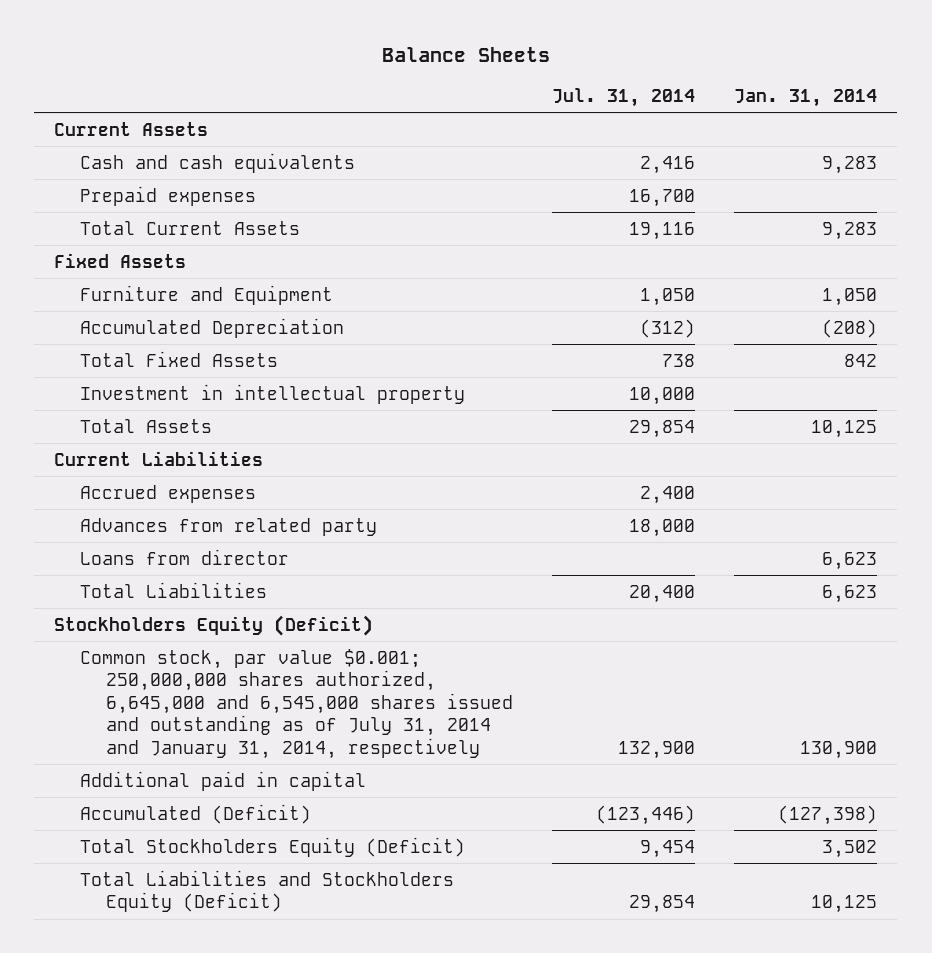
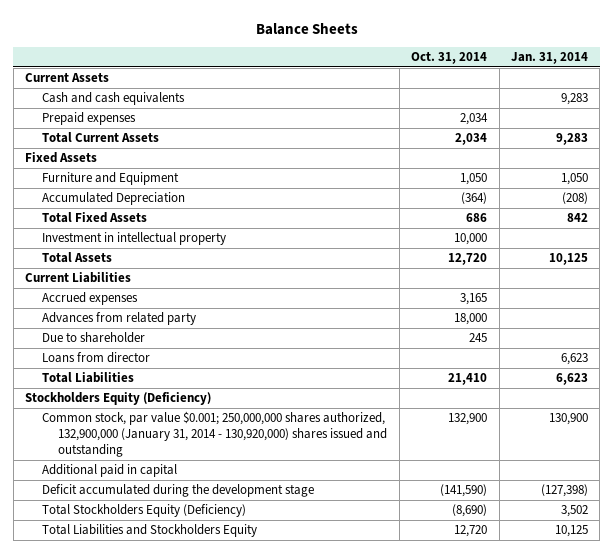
[552,87,696,107] Jul. 31, 2014 -> none
none -> [411,52,488,65] Oct. 31, 2014
none -> [41,332,145,344] Due to shareholder
[54,614,374,636] Stockholders Equity (Deficit) -> [25,392,212,406] Stockholders Equity (Deficiency)
[80,648,514,760] Common stock, par value $0.001; 250,000,000 shares authorized, 6,645,000 and 6,545,000 shares issued and outstanding as of July 31, 2014 and January 31, 2014, respectively -> [41,411,388,458] Common stock, par value $0.001; 250,000,000 shares authorized, 132,900,000 (January 31, 2014 - 130,920,000) shares issued and outstanding
[80,803,312,824] Accumulated (Deficit) -> [41,484,314,498] Deficit accumulated during the development stage
[80,836,466,857] Total Stockholders Equity (Deficit) -> [41,504,246,518] Total Stockholders Equity (Deficiency)
[80,869,455,913] Total Liabilities and Stockholders Equity (Deficit) -> [41,524,257,538] Total Liabilities and Stockholders Equity

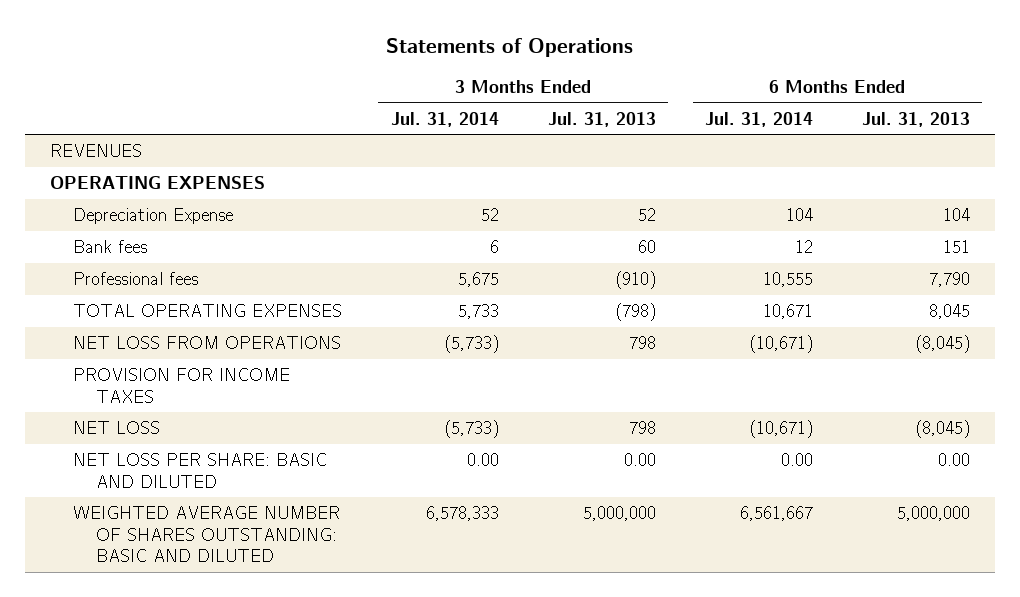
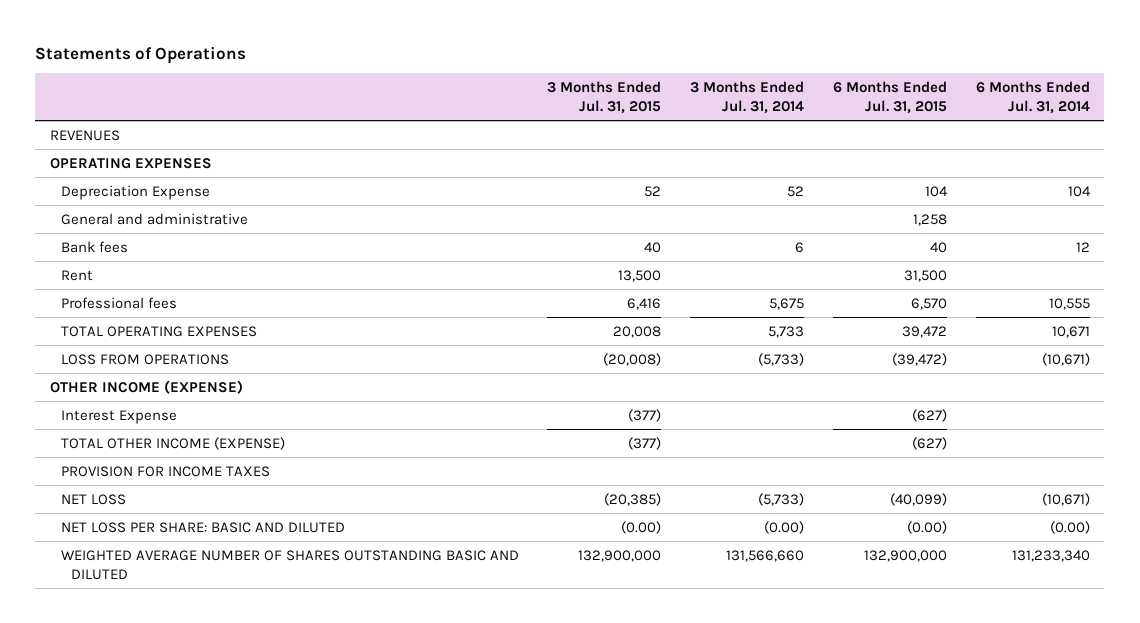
[547,111,656,127] Jul. 31, 2013 -> none
[862,111,971,127] Jul. 31, 2013 -> none
none -> [547,81,662,115] 3 Months Ended Jul. 31, 2015
none -> [833,81,948,115] 6 Months Ended Jul. 31, 2015
none -> [60,212,248,225] General and administrative
none -> [60,269,93,281] Rent
[72,336,341,350] NET LOSS FROM OPERATIONS -> [60,353,229,365] LOSS FROM OPERATIONS
none -> [49,379,243,394] OTHER INCOME (EXPENSE)
none -> [60,409,177,424] Interest Expense
none -> [60,436,285,450] TOTAL OTHER INCOME (EXPENSE)
[466,453,499,467] 0.00 -> [764,520,805,534] (0.00)
[780,453,813,467] 0.00 -> [1049,520,1090,534] (0.00)
[72,506,340,563] WEIGHTED AVERAGE NUMBER OF SHARES OUTSTANDING: BASIC AND DILUTED -> [60,549,519,580] WEIGHTED AVERAGE NUMBER OF SHARES OUTSTANDING BASIC AND DILUTED
[425,506,499,522] 6,578,333 -> [726,549,805,562] 131,566,660
[739,506,813,522] 6,561,667 -> [1011,549,1090,562] 131,233,340

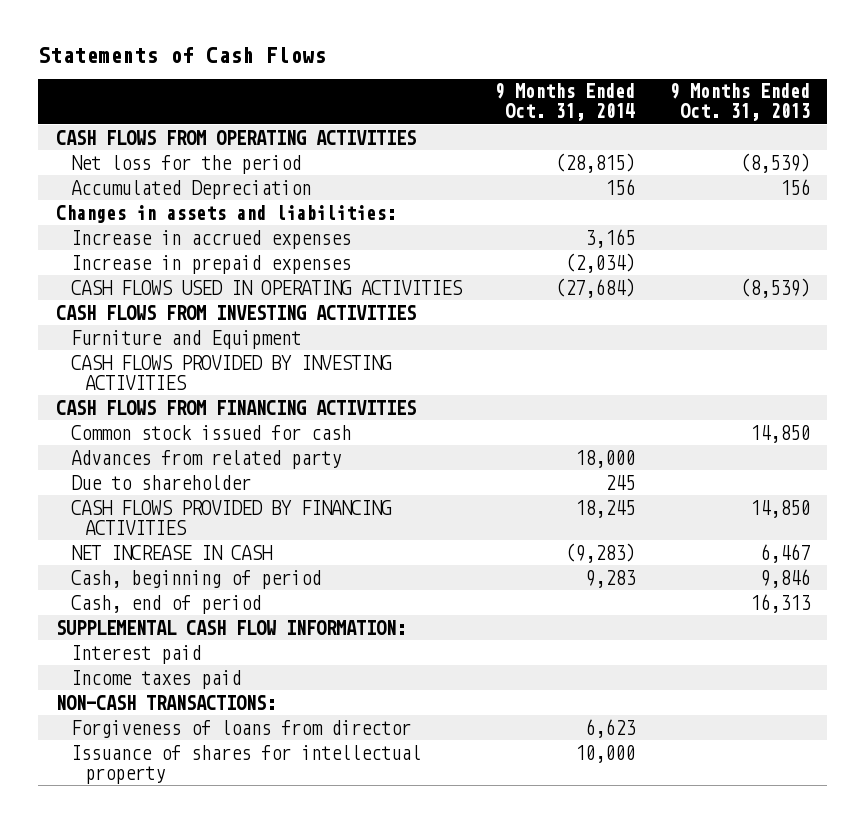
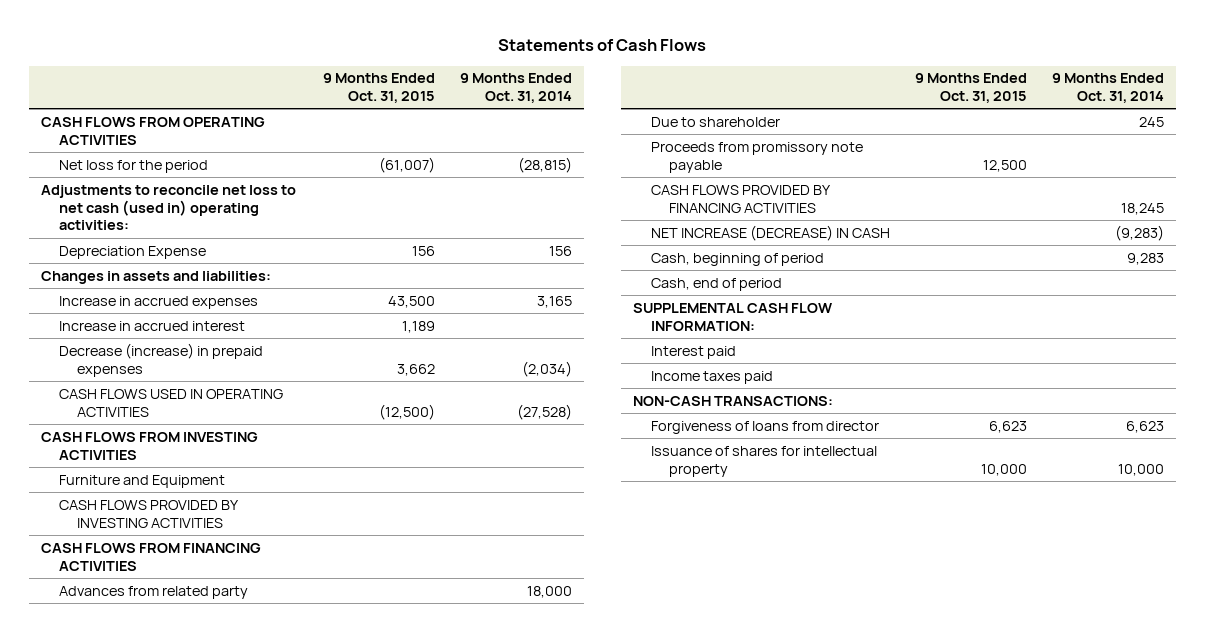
[669,83,810,122] 9 Months Ended Oct. 31, 2013 -> none
none -> [322,73,435,104] 9 Months Ended Oct. 31, 2015
none -> [41,184,297,231] Adjustments to reconcile net loss to net cash (used in) operating activities:
[70,179,311,199] Accumulated Depreciation -> [59,245,207,259] Depreciation Expense
none -> [59,320,246,331] Increase in accrued interest
[70,254,351,274] Increase in prepaid expenses -> [59,342,264,377] Decrease (increase) in prepaid expenses
[555,277,636,298] (27,684) -> [516,403,572,420] (27,528)
[70,424,351,440] Common stock issued for cash -> none
none -> [650,141,863,173] Proceeds from promissory note payable
[70,544,273,560] NET INCREASE IN CASH -> [650,224,890,241] NET INCREASE (DECREASE) IN CASH

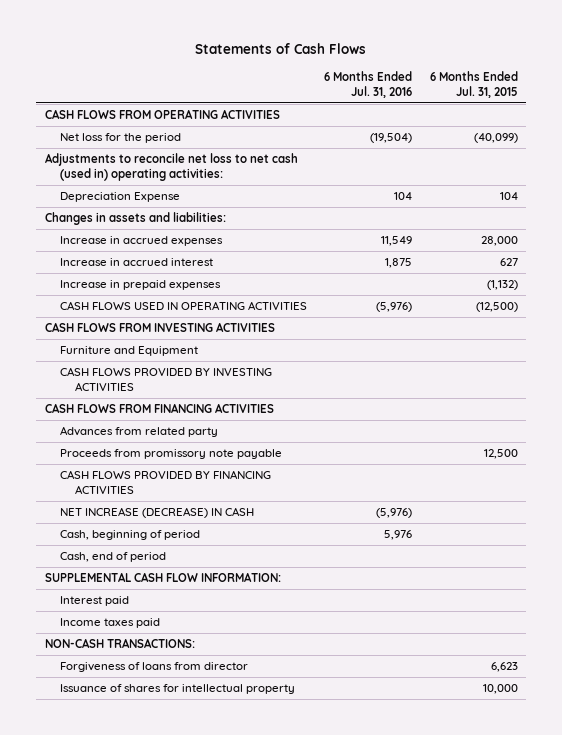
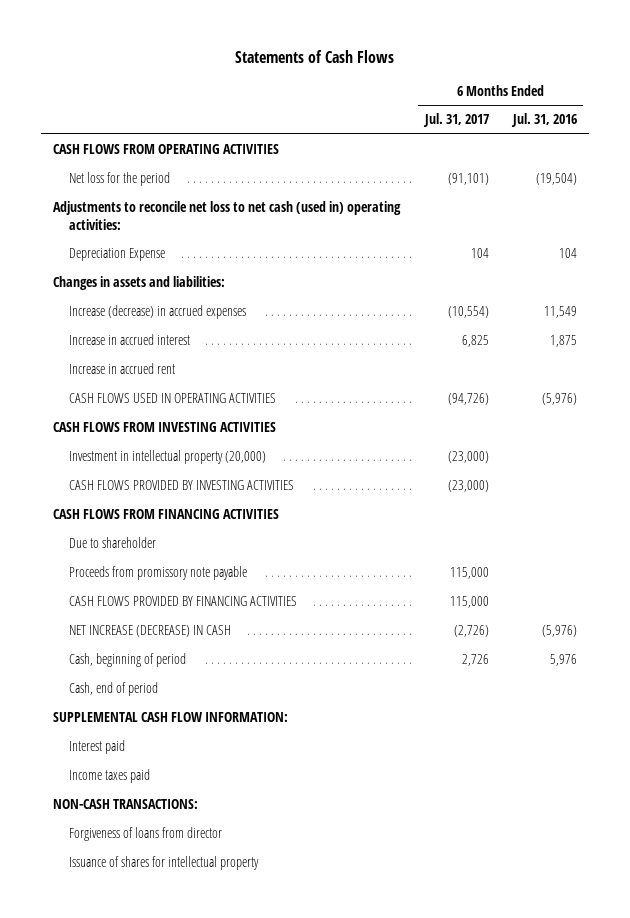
[429,71,518,98] 6 Months Ended Jul. 31, 2015 -> none
none -> [422,113,489,128] Jul. 31, 2017
[59,236,223,247] Increase in accrued expenses -> [69,305,247,320] Increase (decrease) in accrued expenses
[59,280,221,291] Increase in prepaid expenses -> none
none -> [69,363,176,375] Increase in accrued rent
[59,346,198,357] Furniture and Equipment -> none
none -> [69,450,267,465] Investment in intellectual property (20,000)
[59,426,218,438] Advances from related party -> none
none -> [69,537,157,549] Due to shareholder

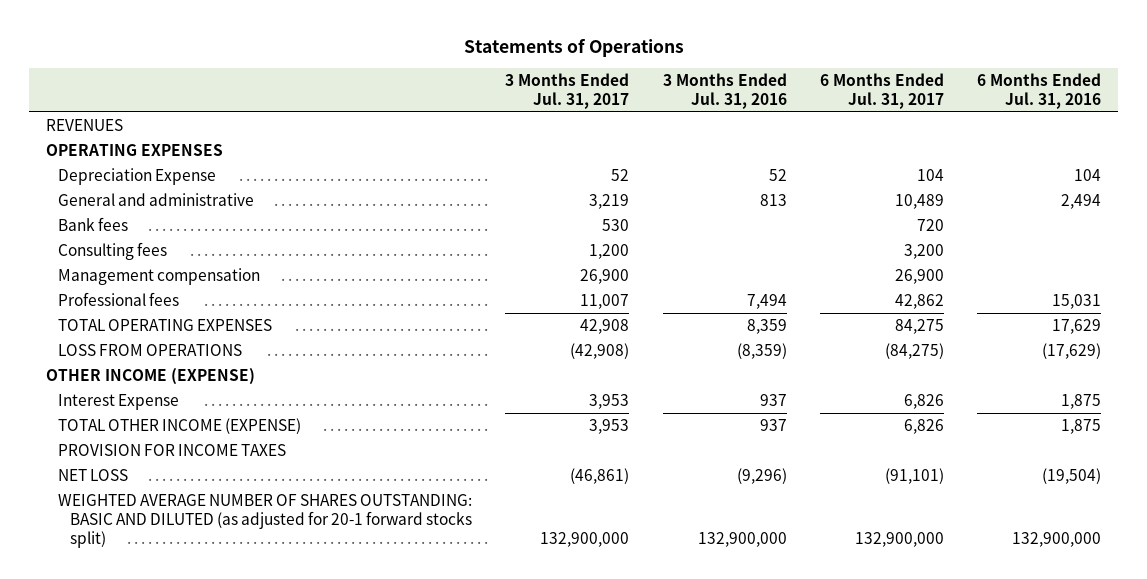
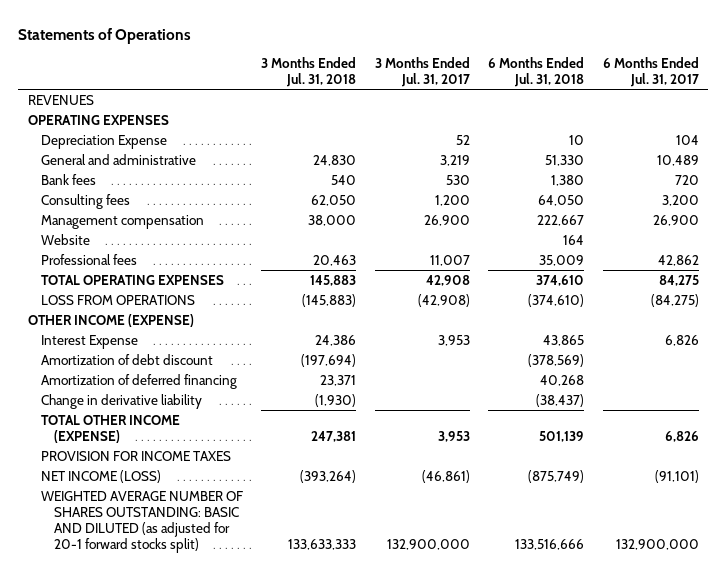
[662,73,787,110] 3 Months Ended Jul. 31, 2016 -> none
[977,73,1102,110] 6 Months Ended Jul. 31, 2016 -> none
none -> [261,56,357,88] 3 Months Ended Jul. 31, 2018
none -> [488,56,585,88] 6 Months Ended Jul. 31, 2018
none -> [40,233,90,245] Website
none -> [40,353,213,365] Amortization of debt discount
none -> [40,373,237,389] Amortization of deferred financing
none -> [40,393,202,409] Change in derivative liability
[57,468,128,481] NET LOSS -> [40,469,161,483] NET INCOME (LOSS)

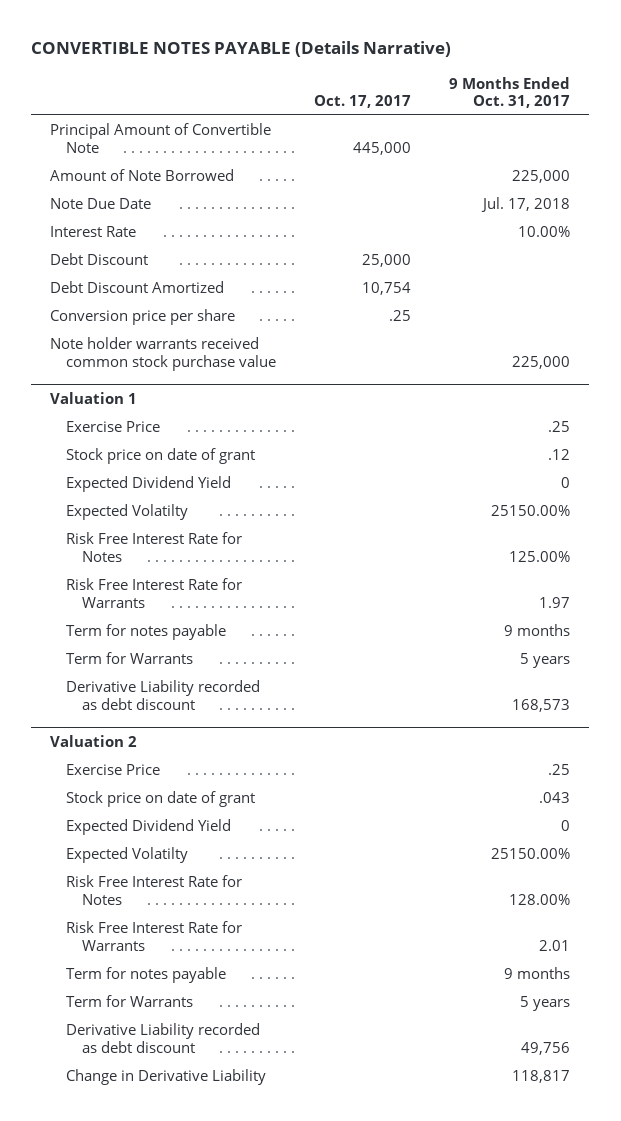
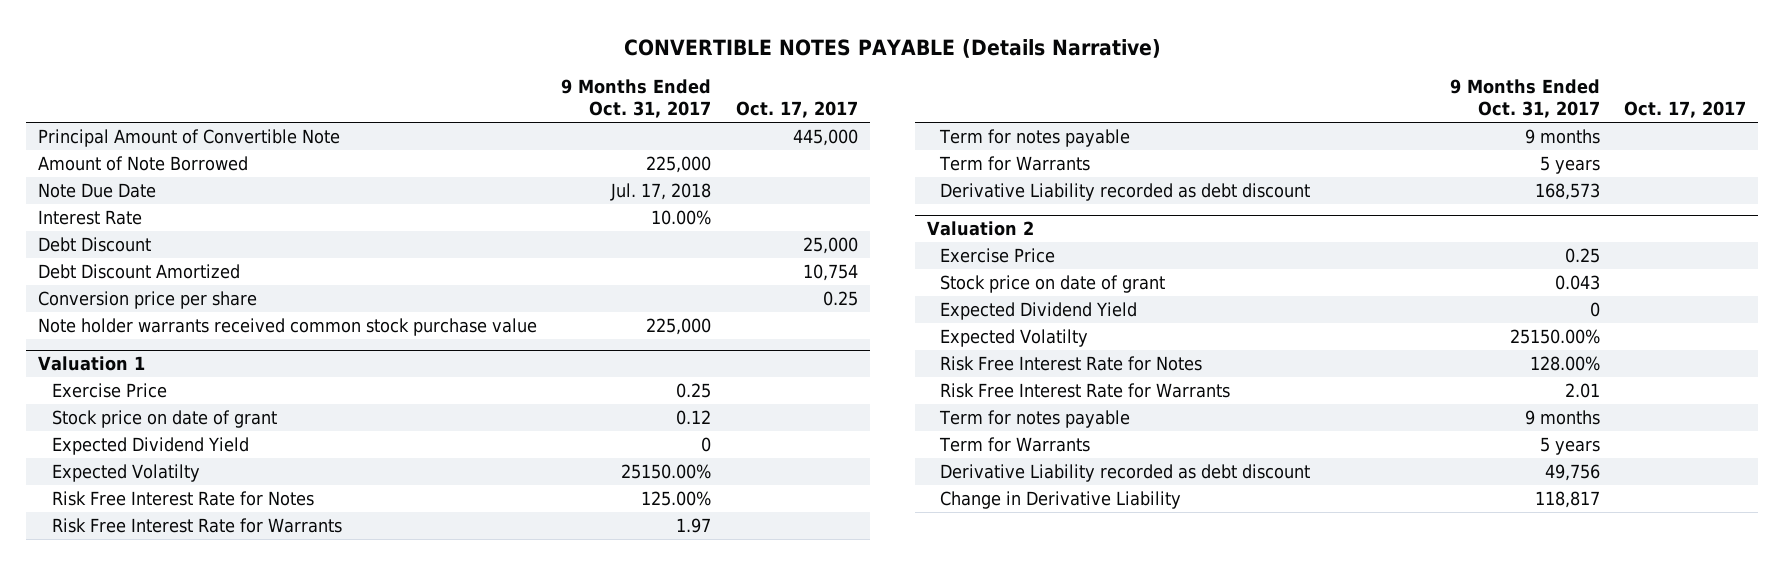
[389,310,412,322] .25 -> [822,291,858,307] 0.25
[548,421,571,433] .25 -> [676,383,712,399] 0.25
[548,449,571,461] .12 -> [676,410,712,426] 0.12
[548,764,571,776] .25 -> [1565,248,1601,264] 0.25
[539,792,571,804] .043 -> [1555,275,1601,291] 0.043

